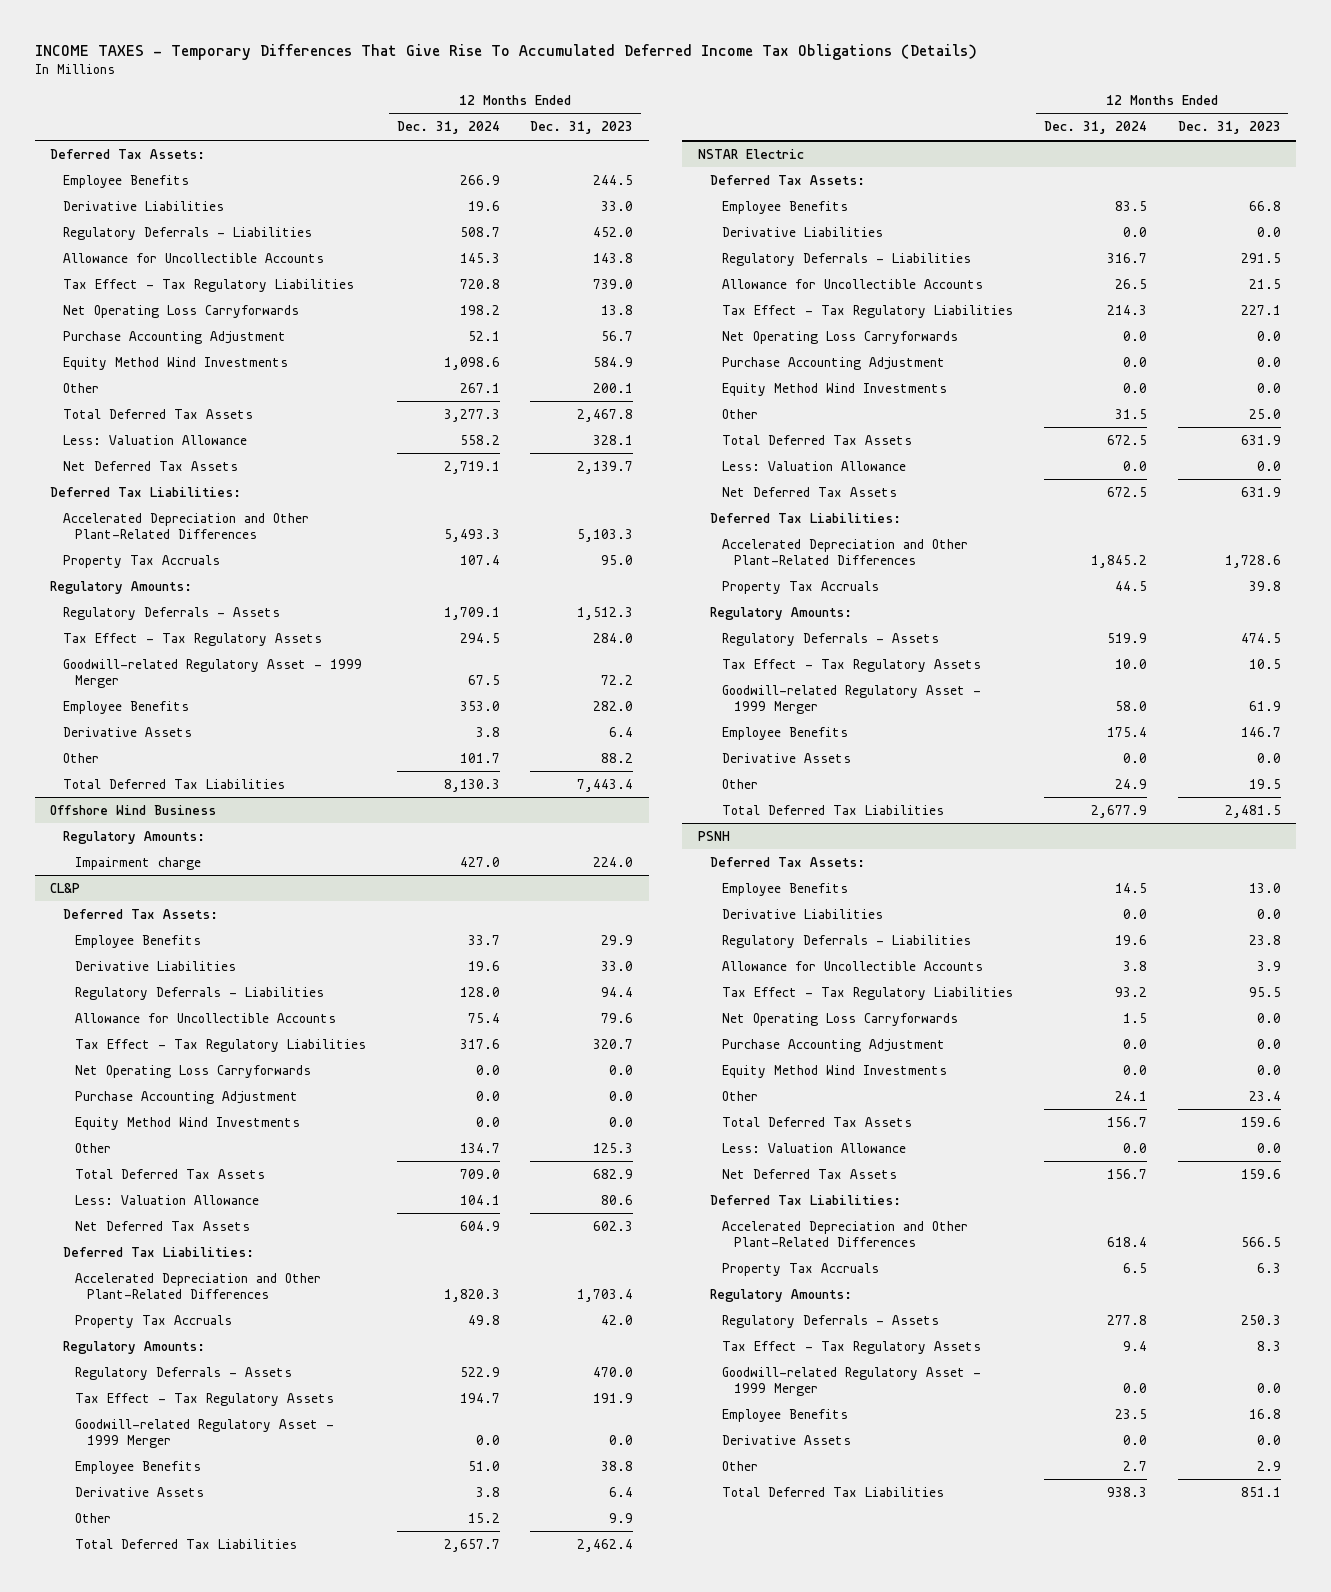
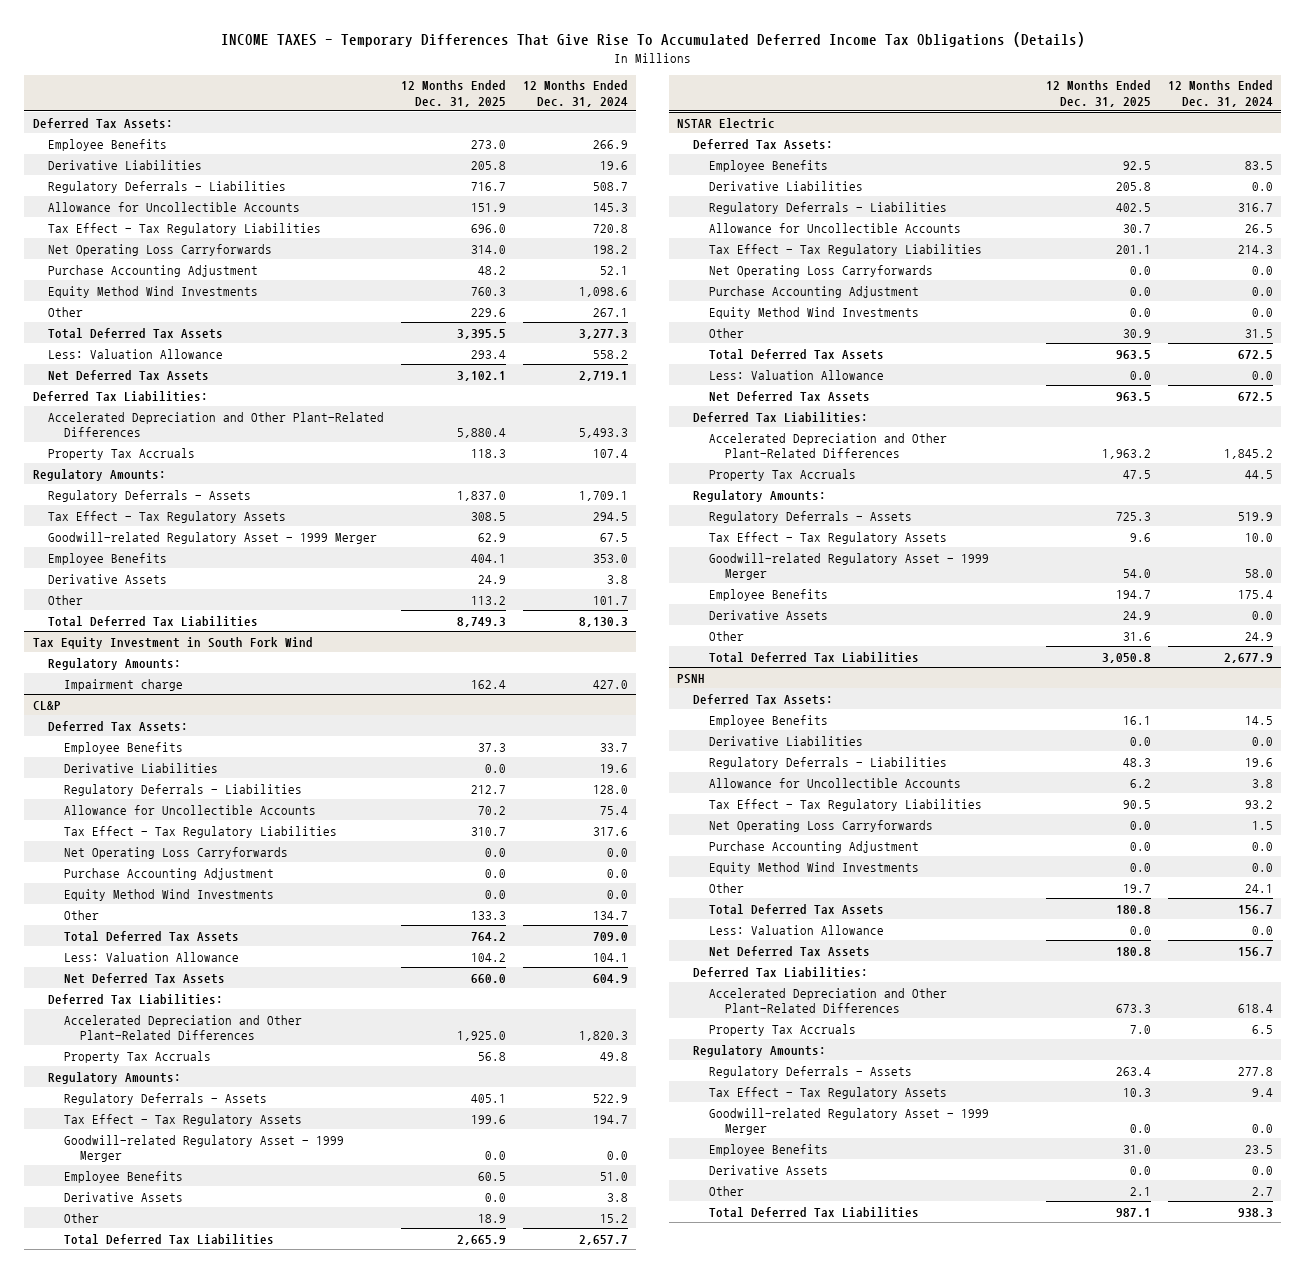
[530,121,634,135] Dec. 31, 2023 -> none
none -> [401,80,507,107] 12 Months Ended Dec. 31, 2025
[50,804,217,815] Offshore Wind Business -> [32,636,313,649] Tax Equity Investment in South Fork Wind

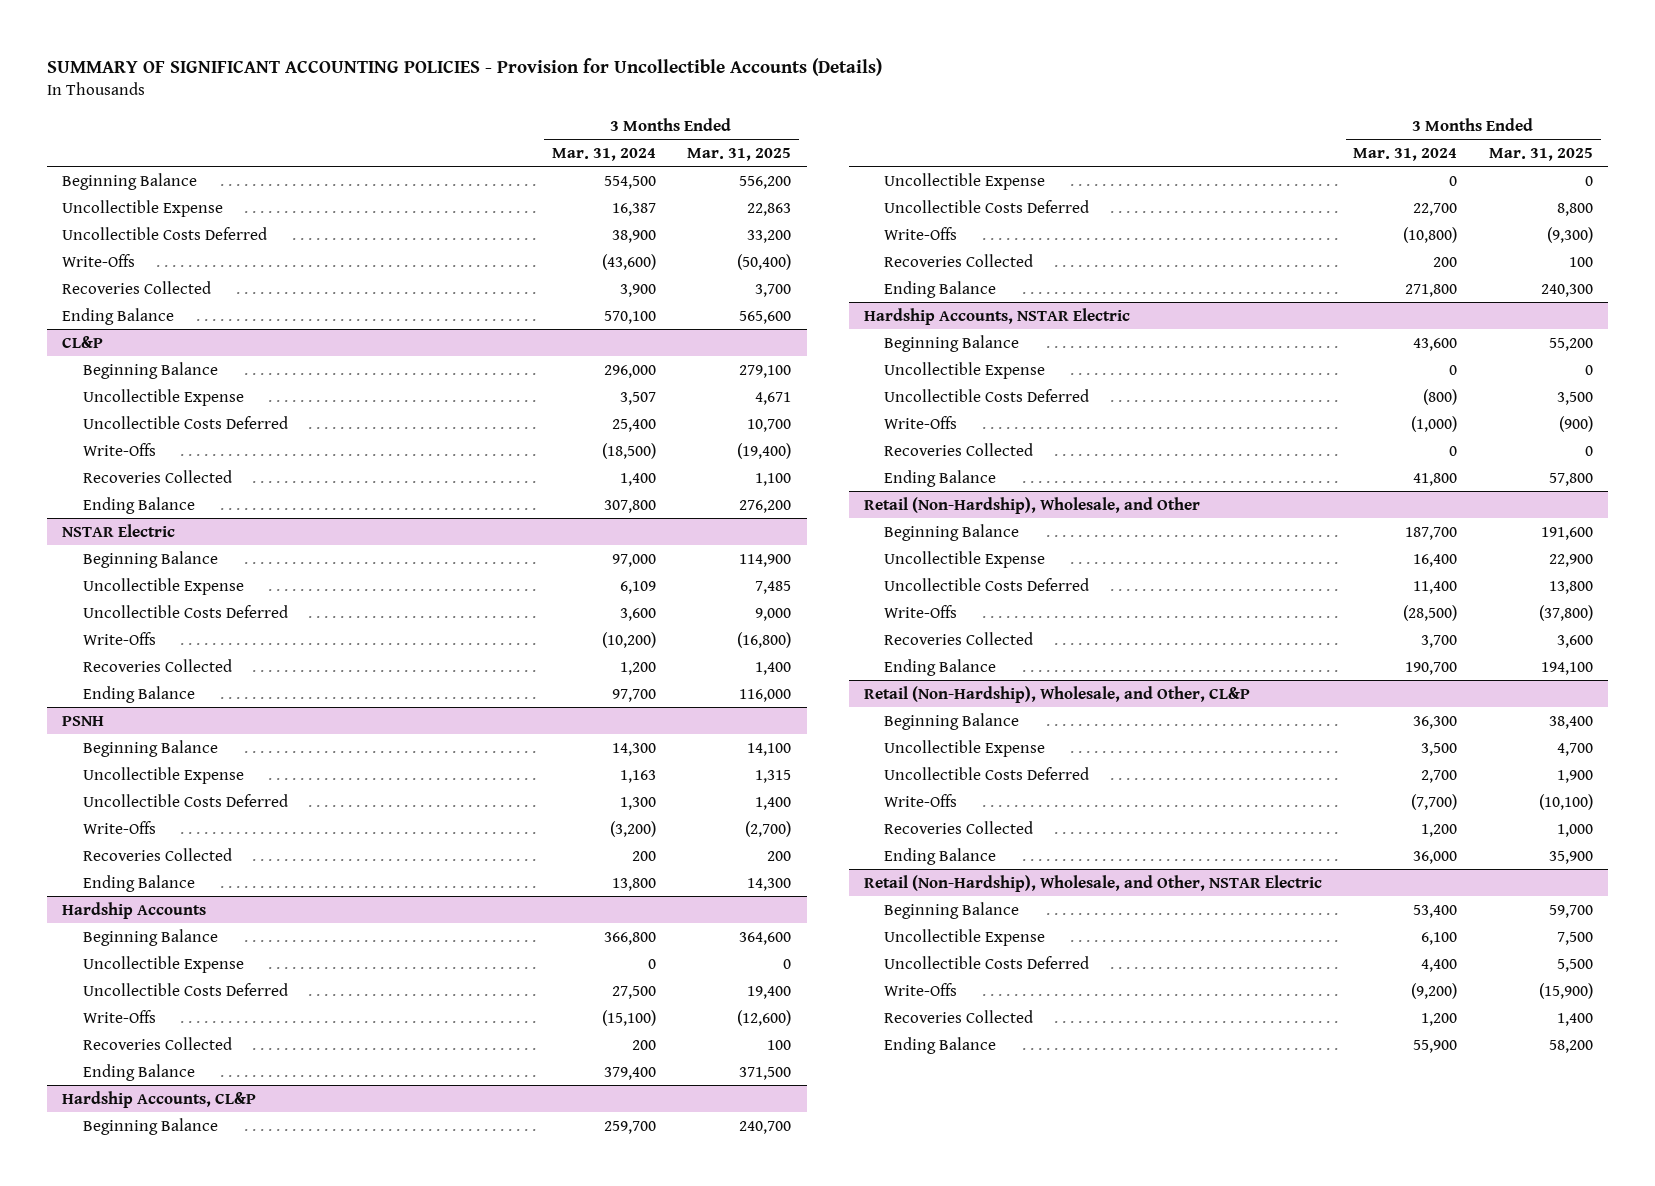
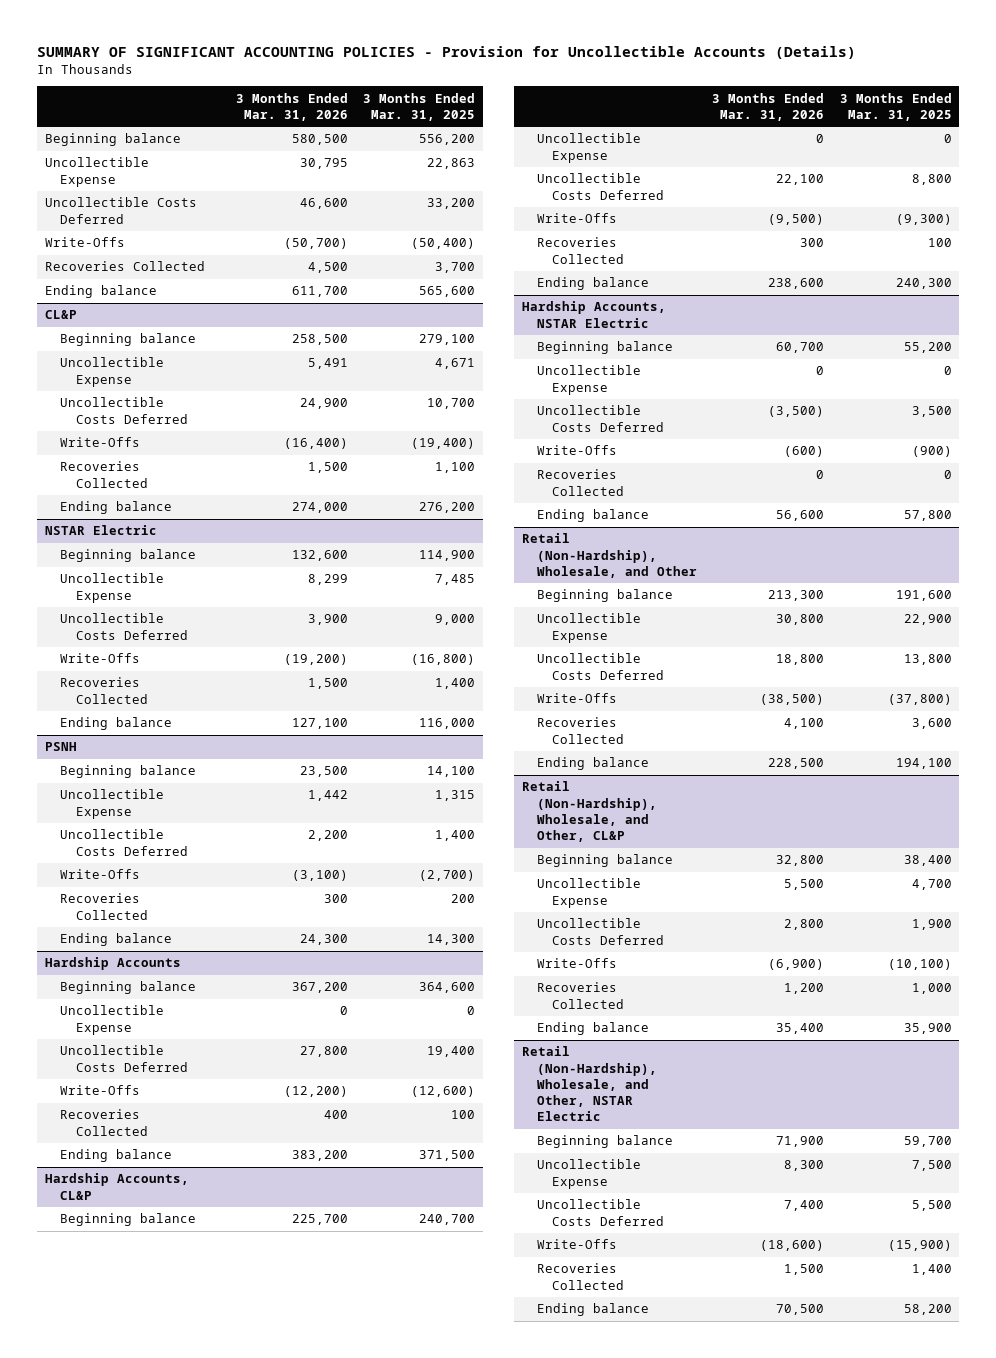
[551,147,656,161] Mar. 31, 2024 -> none
none -> [235,92,348,121] 3 Months Ended Mar. 31, 2026
[62,172,198,190] Beginning Balance -> [44,133,181,147] Beginning balance
[62,307,175,325] Ending Balance -> [44,285,157,299] Ending balance
[82,361,218,379] Beginning Balance -> [60,333,197,347] Beginning balance
[82,496,195,514] Ending Balance -> [60,501,173,515] Ending balance
[82,550,218,568] Beginning Balance -> [60,549,197,563] Beginning balance
[82,685,195,703] Ending Balance -> [60,717,173,731] Ending balance
[82,739,218,757] Beginning Balance -> [60,765,197,779] Beginning balance
[82,874,195,892] Ending Balance -> [60,933,173,947] Ending balance
[82,928,218,946] Beginning Balance -> [60,981,197,995] Beginning balance
[82,1063,195,1081] Ending Balance -> [60,1149,173,1163] Ending balance
[82,1117,218,1135] Beginning Balance -> [60,1213,197,1227] Beginning balance
[884,280,997,298] Ending Balance -> [536,277,649,291] Ending balance
[884,334,1020,352] Beginning Balance -> [536,341,673,355] Beginning balance
[884,469,997,487] Ending Balance -> [536,509,649,523] Ending balance
[884,523,1020,541] Beginning Balance -> [536,589,673,603] Beginning balance
[884,658,997,676] Ending Balance -> [536,757,649,771] Ending balance
[884,712,1020,730] Beginning Balance -> [536,854,673,868] Beginning balance
[884,847,997,865] Ending Balance -> [536,1022,649,1036] Ending balance
[884,901,1020,919] Beginning Balance -> [536,1135,673,1149] Beginning balance
[884,1036,997,1054] Ending Balance -> [536,1303,649,1317] Ending balance

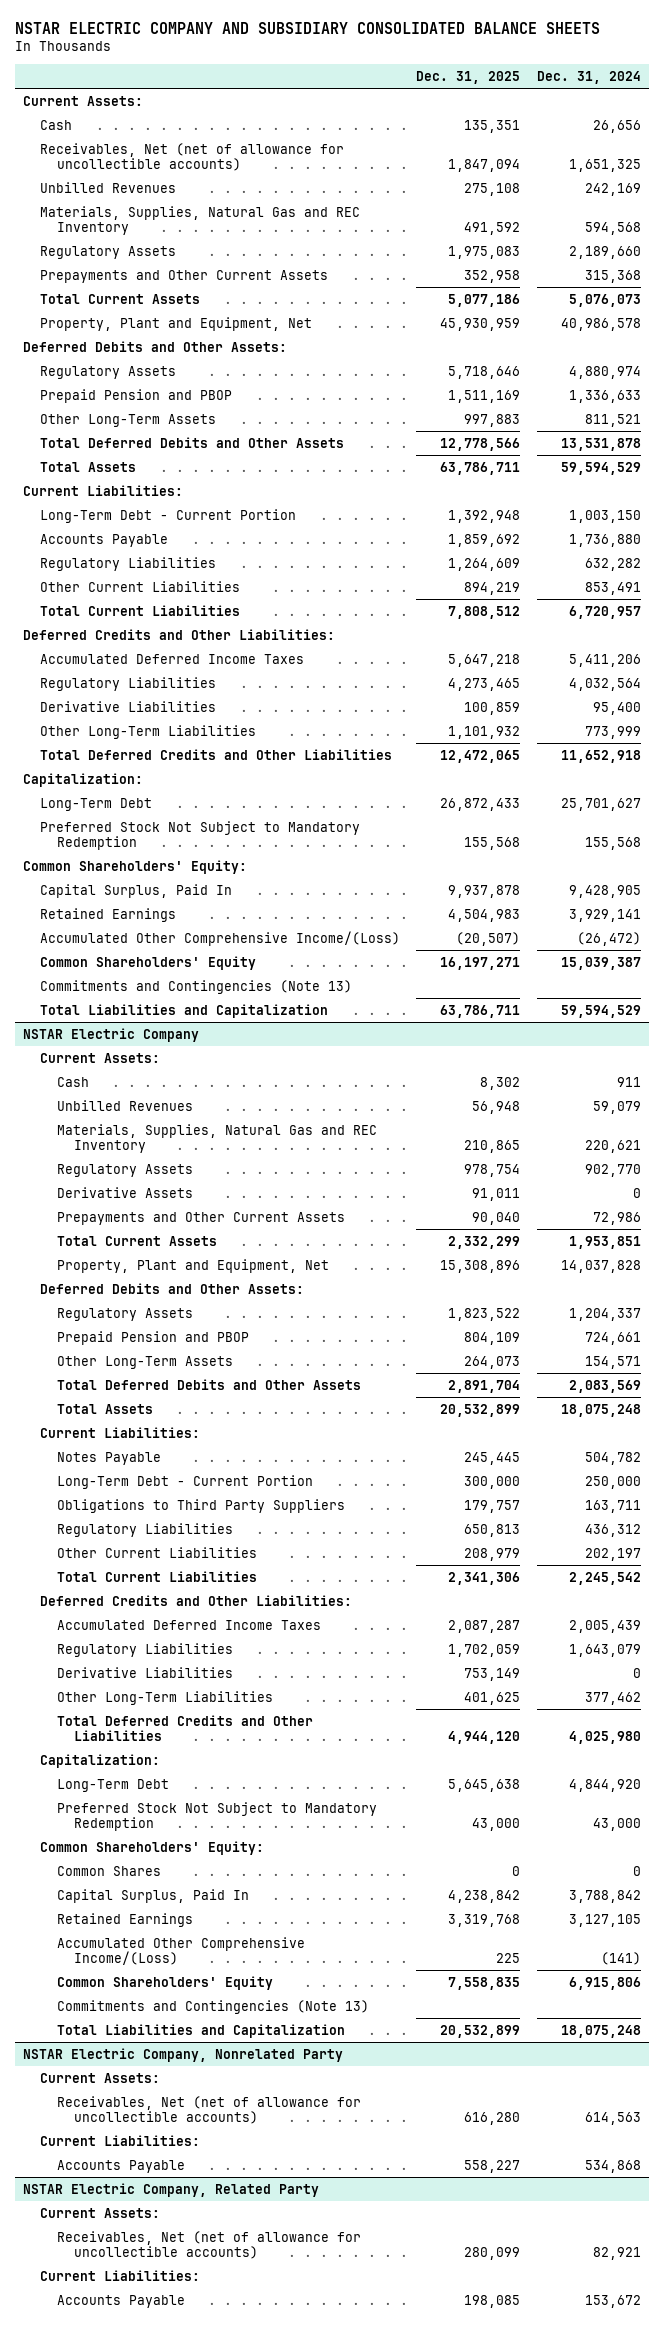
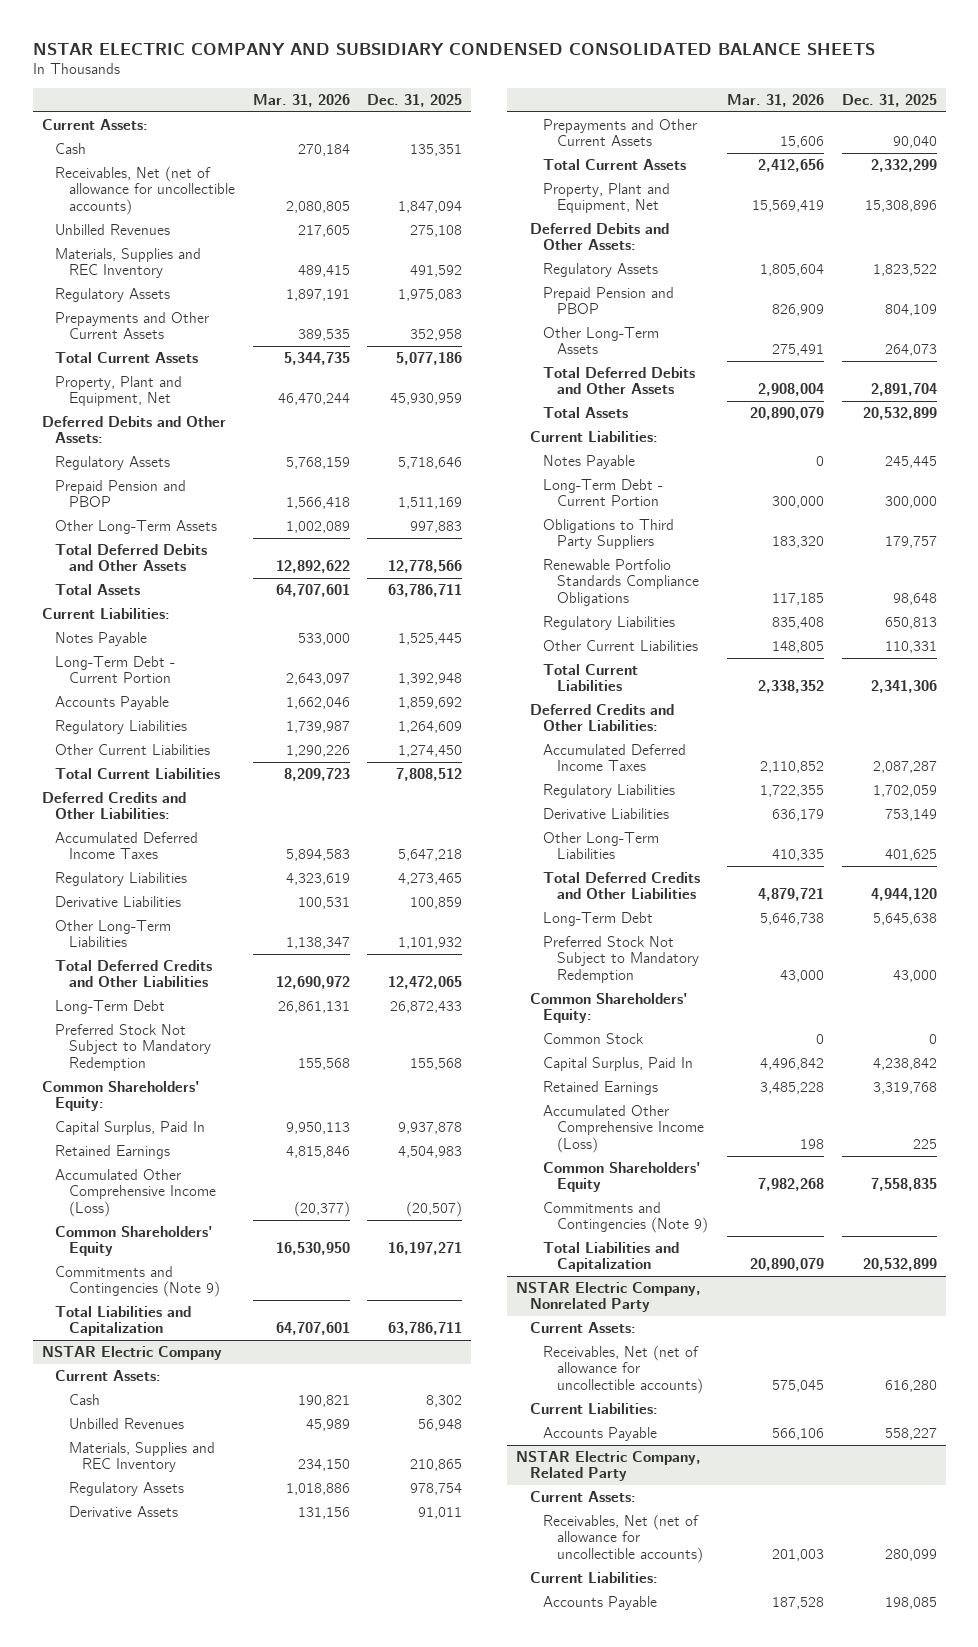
[14,22,600,35] NSTAR ELECTRIC COMPANY AND SUBSIDIARY CONSOLIDATED BALANCE SHEETS -> [32,42,875,55] NSTAR ELECTRIC COMPANY AND SUBSIDIARY CONDENSED CONSOLIDATED BALANCE SHEETS
[536,70,641,84] Dec. 31, 2024 -> none
none -> [252,93,350,107] Mar. 31, 2026
[39,205,360,236] Materials, Supplies, Natural Gas and REC Inventory -> [55,247,202,279] Materials, Supplies and REC Inventory
none -> [55,631,148,646] Notes Payable
[464,581,521,595] 894,219 -> [398,744,463,757] 1,274,450
[22,772,143,787] Capitalization: -> none
[39,930,400,946] Accumulated Other Comprehensive Income/(Loss) -> [55,1168,216,1217] Accumulated Other Comprehensive Income (Loss)
[39,979,352,994] Commitments and Contingencies (Note 13) -> [55,1265,220,1298] Commitments and Contingencies (Note 9)
[56,1123,377,1154] Materials, Supplies, Natural Gas and REC Inventory -> [68,1441,215,1473] Materials, Supplies and REC Inventory
none -> [543,558,699,606] Renewable Portfolio Standards Compliance Obligations
[464,1547,521,1561] 208,979 -> [884,640,937,653] 110,331
[39,1753,160,1768] Capitalization: -> none
[56,1865,161,1876] Common Shares -> [543,1032,645,1044] Common Stock
[56,1936,305,1966] Accumulated Other Comprehensive Income/(Loss) -> [543,1104,704,1153] Accumulated Other Comprehensive Income (Loss)
[56,1999,369,2014] Commitments and Contingencies (Note 13) -> [543,1201,708,1234] Commitments and Contingencies (Note 9)

